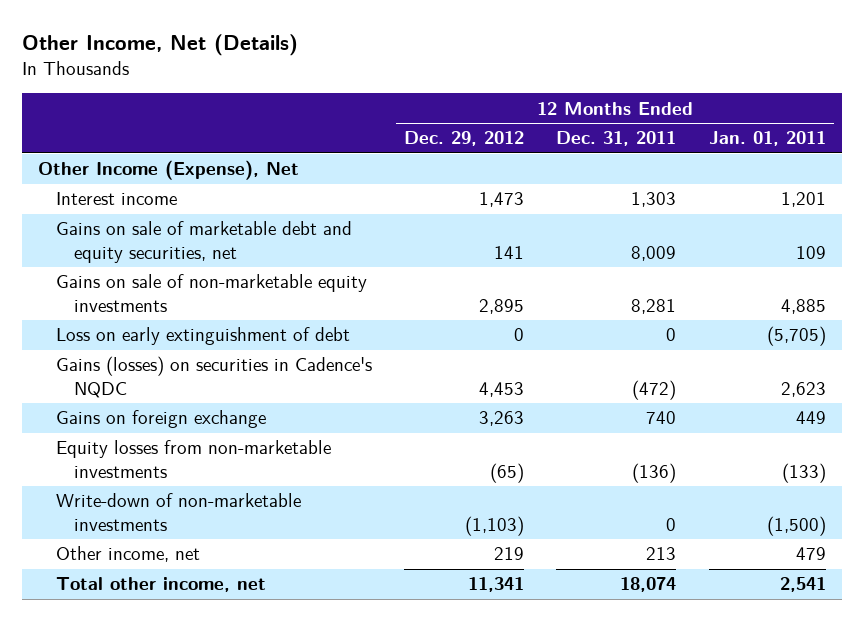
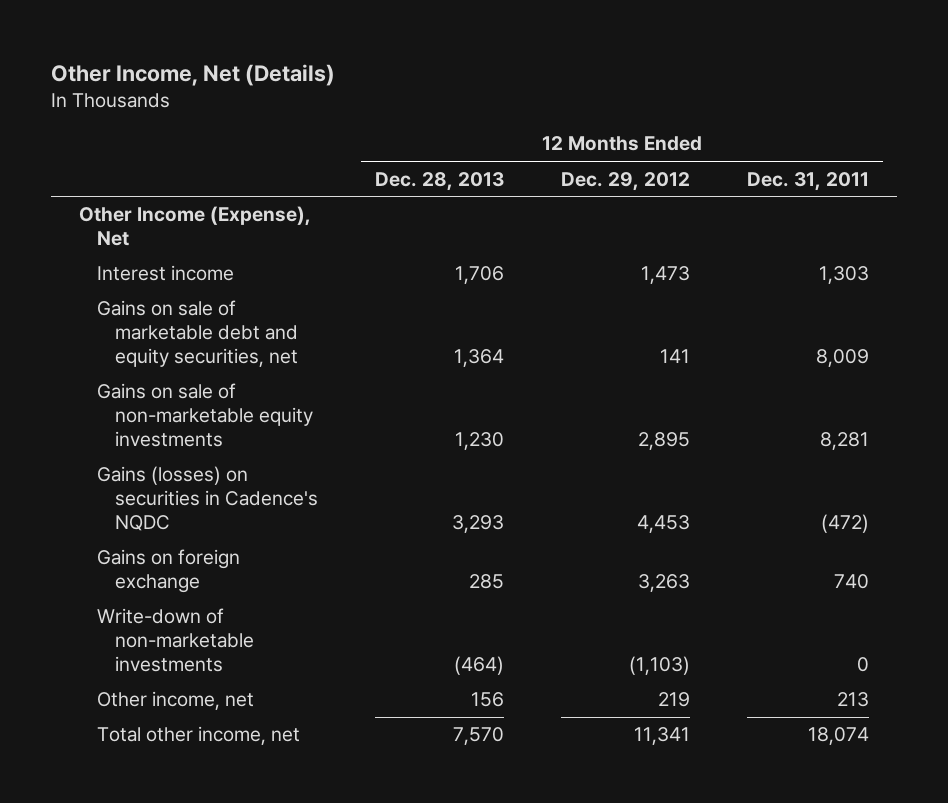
[708,131,826,147] Jan. 01, 2011 -> none
none -> [375,171,505,191] Dec. 28, 2013
[55,327,350,346] Loss on early extinguishment of debt -> none
[55,440,331,478] Equity losses from non-marketable investments -> none

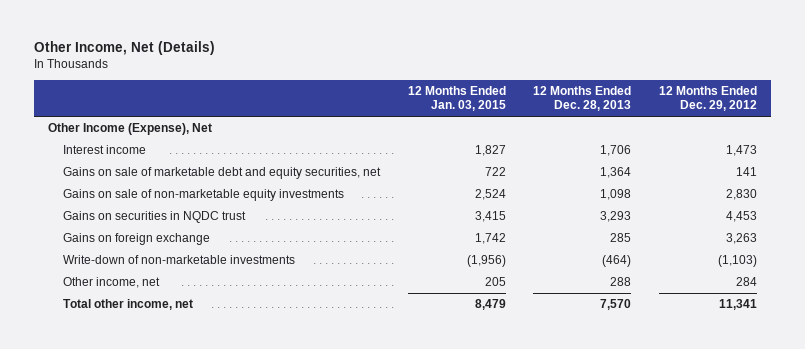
[746,171,869,191] Dec. 31, 2011 -> none
none -> [407,86,506,112] 12 Months Ended Jan. 03, 2015
[455,431,505,450] 1,230 -> [600,189,632,201] 1,098
[637,431,690,450] 2,895 -> [726,189,758,201] 2,830
[97,466,319,531] Gains (losses) on securities in Cadence's NQDC -> [62,211,246,224] Gains on securities in NQDC trust
[471,692,505,708] 156 -> [610,277,632,287] 288
[657,692,690,708] 219 -> [736,277,758,287] 284

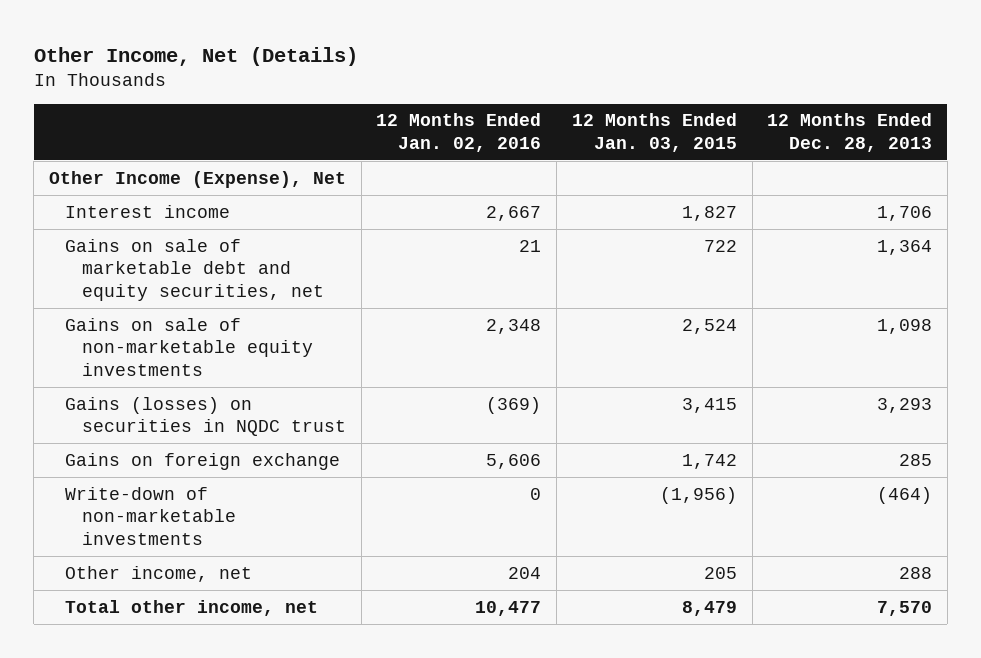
[659,86,758,112] 12 Months Ended Dec. 29, 2012 -> none
none -> [376,113,542,153] 12 Months Ended Jan. 02, 2016
[62,211,246,224] Gains on securities in NQDC trust -> [65,396,346,437] Gains (losses) on securities in NQDC trust

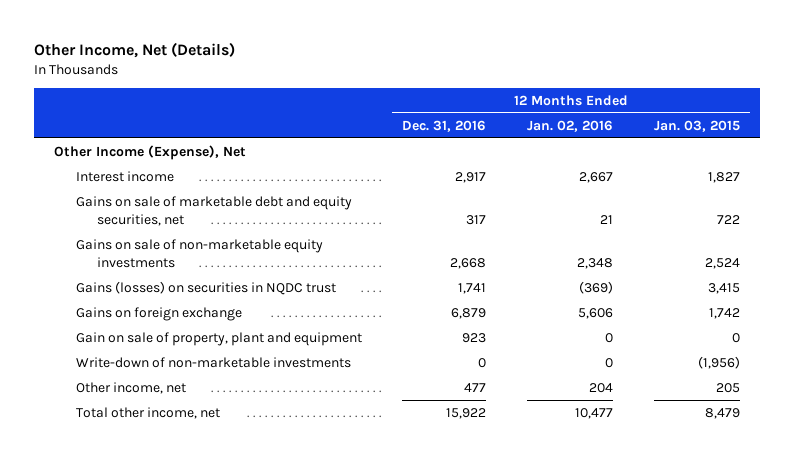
[767,113,933,153] 12 Months Ended Dec. 28, 2013 -> none
none -> [402,119,487,132] Dec. 31, 2016
none -> [75,331,362,346] Gain on sale of property, plant and equipment

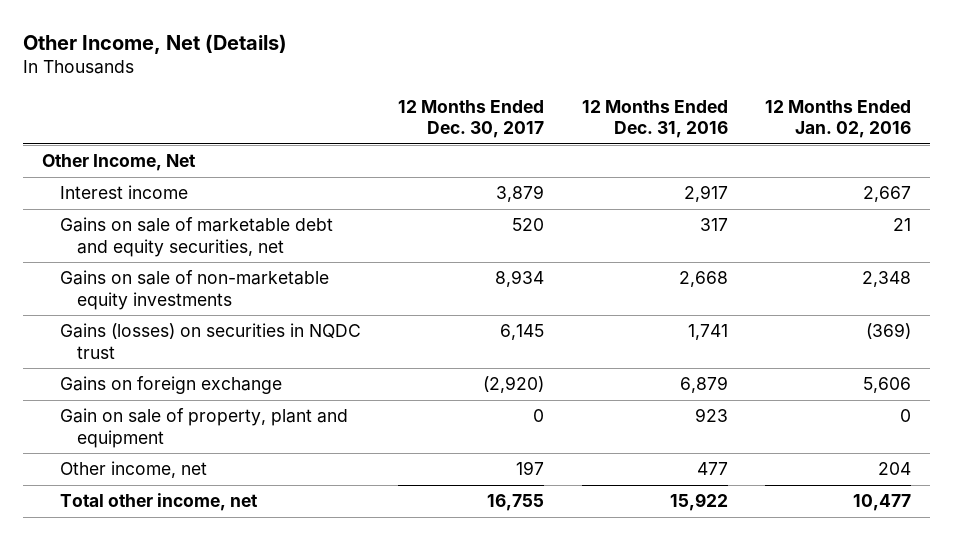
[654,119,741,132] Jan. 03, 2015 -> none
none -> [398,99,545,139] 12 Months Ended Dec. 30, 2017
[54,144,247,160] Other Income (Expense), Net -> [41,154,196,172] Other Income, Net
[75,356,351,368] Write-down of non-marketable investments -> none

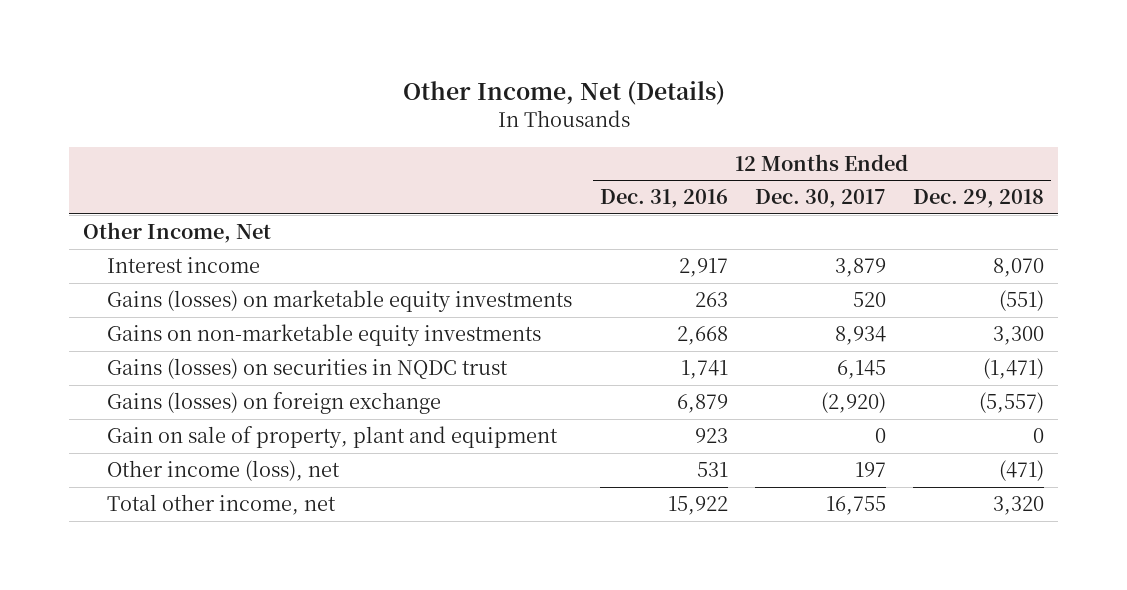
[765,99,912,139] 12 Months Ended Jan. 02, 2016 -> none
none -> [913,189,1045,209] Dec. 29, 2018
[59,217,333,257] Gains on sale of marketable debt and equity securities, net -> [107,290,573,313] Gains (losses) on marketable equity investments
[699,218,728,232] 317 -> [694,292,728,308] 263
[59,270,329,310] Gains on sale of non-marketable equity investments -> [107,324,542,347] Gains on non-marketable equity investments
[59,376,282,395] Gains on foreign exchange -> [107,392,442,415] Gains (losses) on foreign exchange
[59,461,207,479] Other income, net -> [107,460,341,482] Other income (loss), net
[696,462,728,476] 477 -> [696,462,728,478] 531

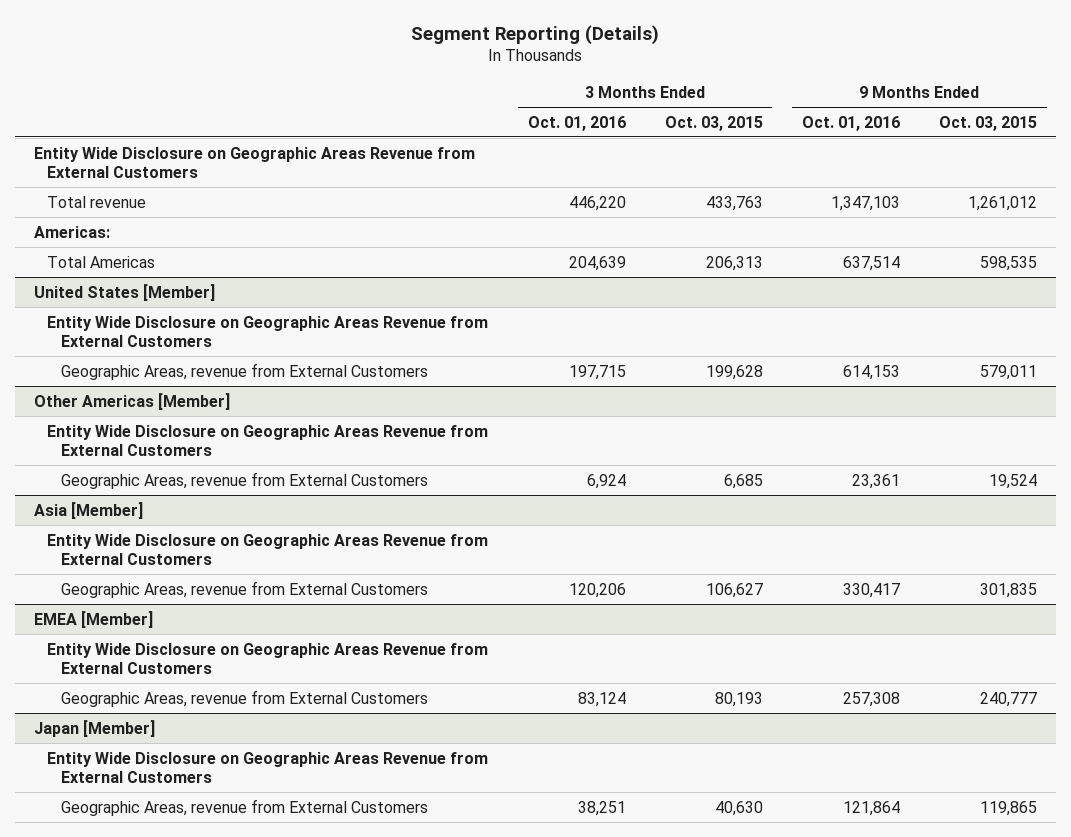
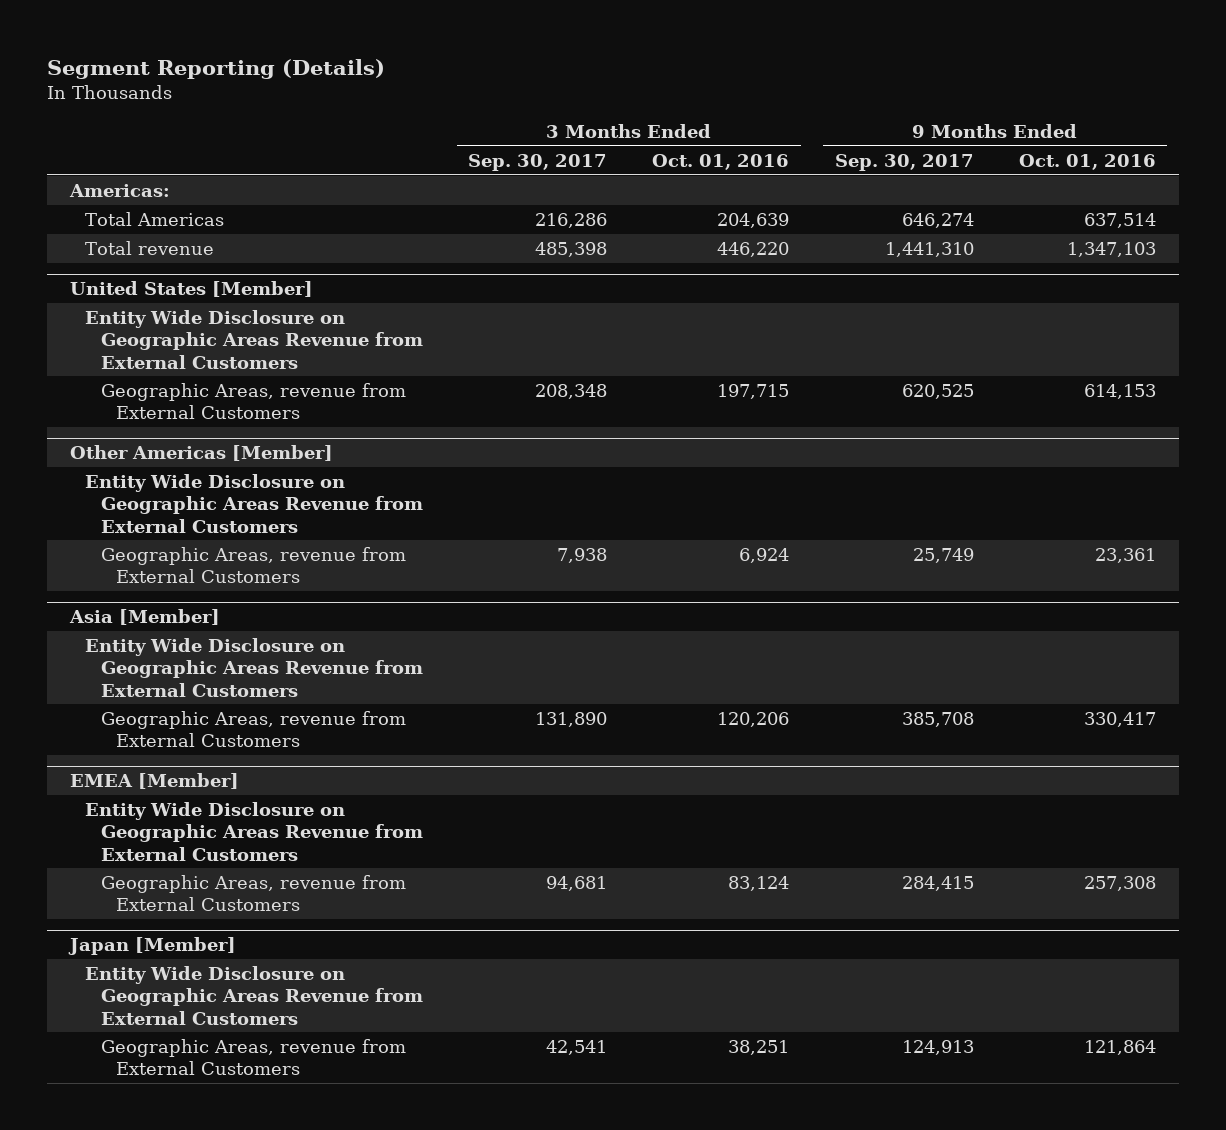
[664,115,763,131] Oct. 03, 2015 -> none
[938,115,1037,131] Oct. 03, 2015 -> none
none -> [467,153,607,171] Sep. 30, 2017
none -> [834,153,974,171] Sep. 30, 2017
[34,146,476,178] Entity Wide Disclosure on Geographic Areas Revenue from External Customers -> none
[47,195,147,208] Total revenue -> [85,240,215,255] Total revenue

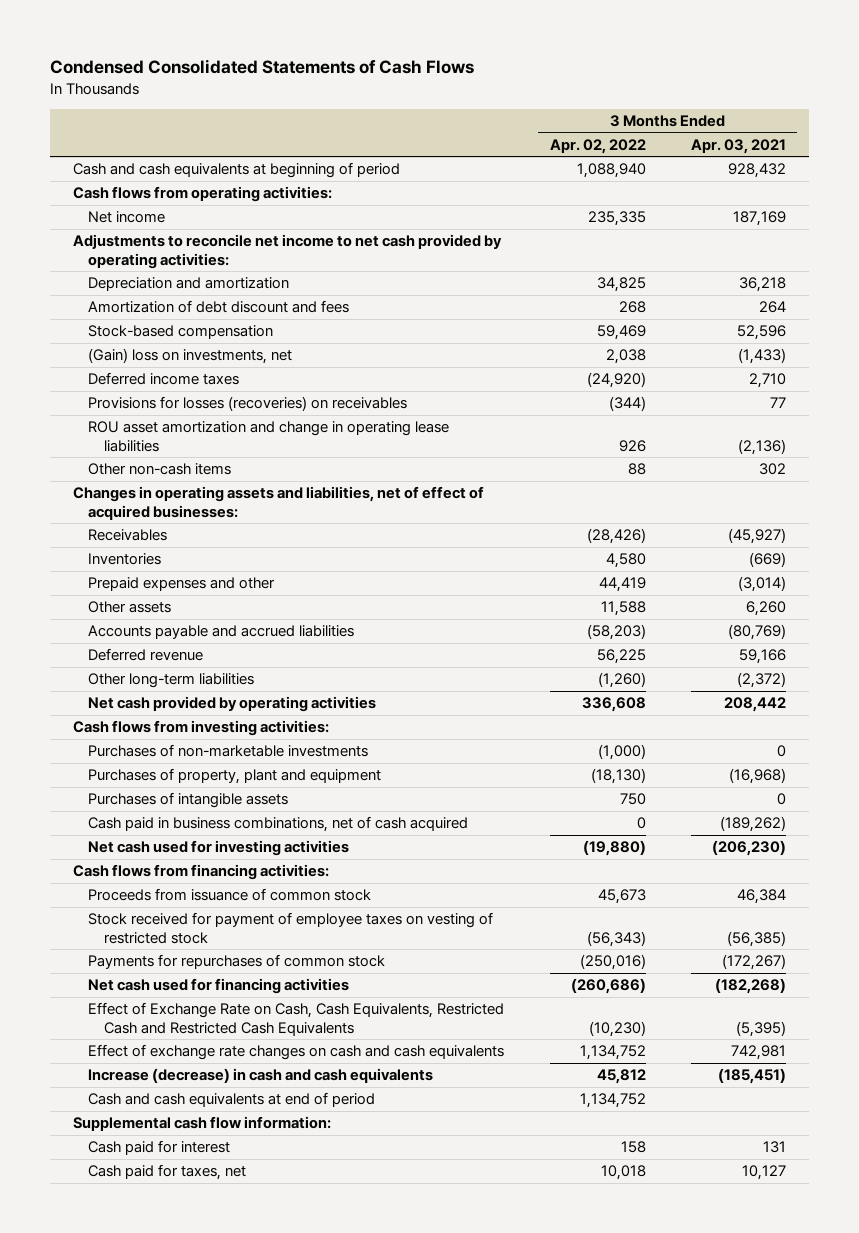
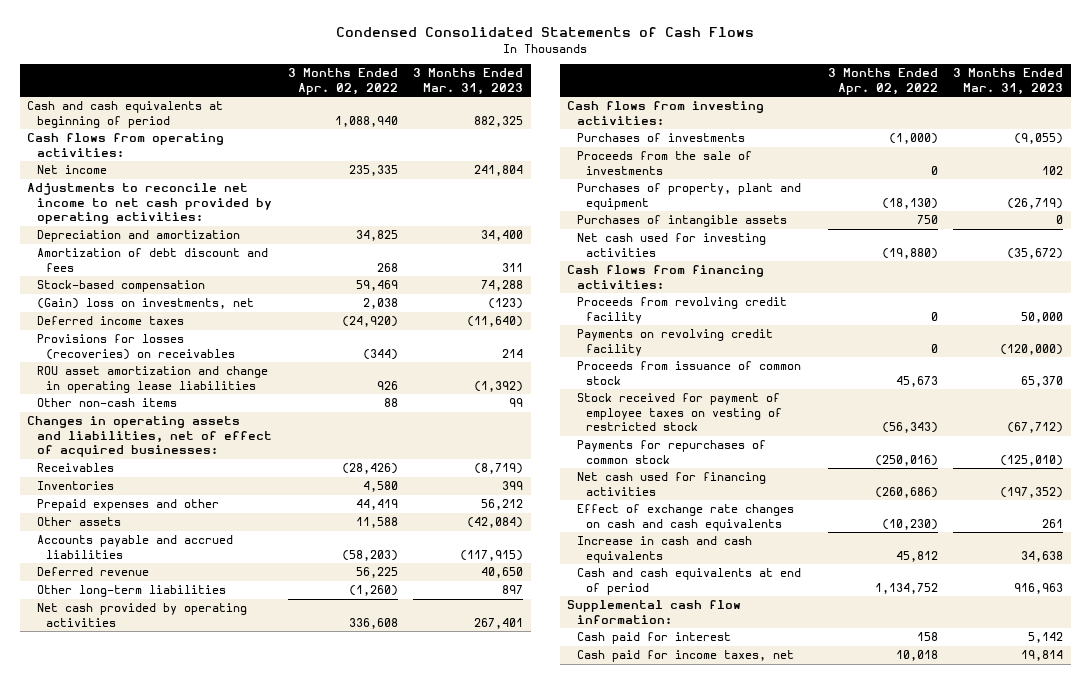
[691,138,787,154] Apr. 03, 2021 -> none
none -> [413,68,524,95] 3 Months Ended Mar. 31, 2023
[88,744,369,758] Purchases of non-marketable investments -> [576,133,745,143] Purchases of investments
none -> [576,151,752,175] Proceeds from the sale of investments
[88,816,469,833] Cash paid in business combinations, net of cash acquired -> none
none -> [576,297,787,324] Proceeds from revolving credit facility
none -> [576,329,773,356] Payments on revolving credit facility
[88,1044,505,1061] Effect of exchange rate changes on cash and cash equivalents -> none
[88,1002,505,1036] Effect of Exchange Rate on Cash, Cash Equivalents, Restricted Cash and Restricted Cash Equivalents -> [576,504,794,531] Effect of exchange rate changes on cash and cash equivalents
[88,1068,434,1084] Increase (decrease) in cash and cash equivalents -> [576,536,752,563] Increase in cash and cash equivalents
[88,1164,247,1181] Cash paid for taxes, net -> [576,650,794,663] Cash paid for income taxes, net

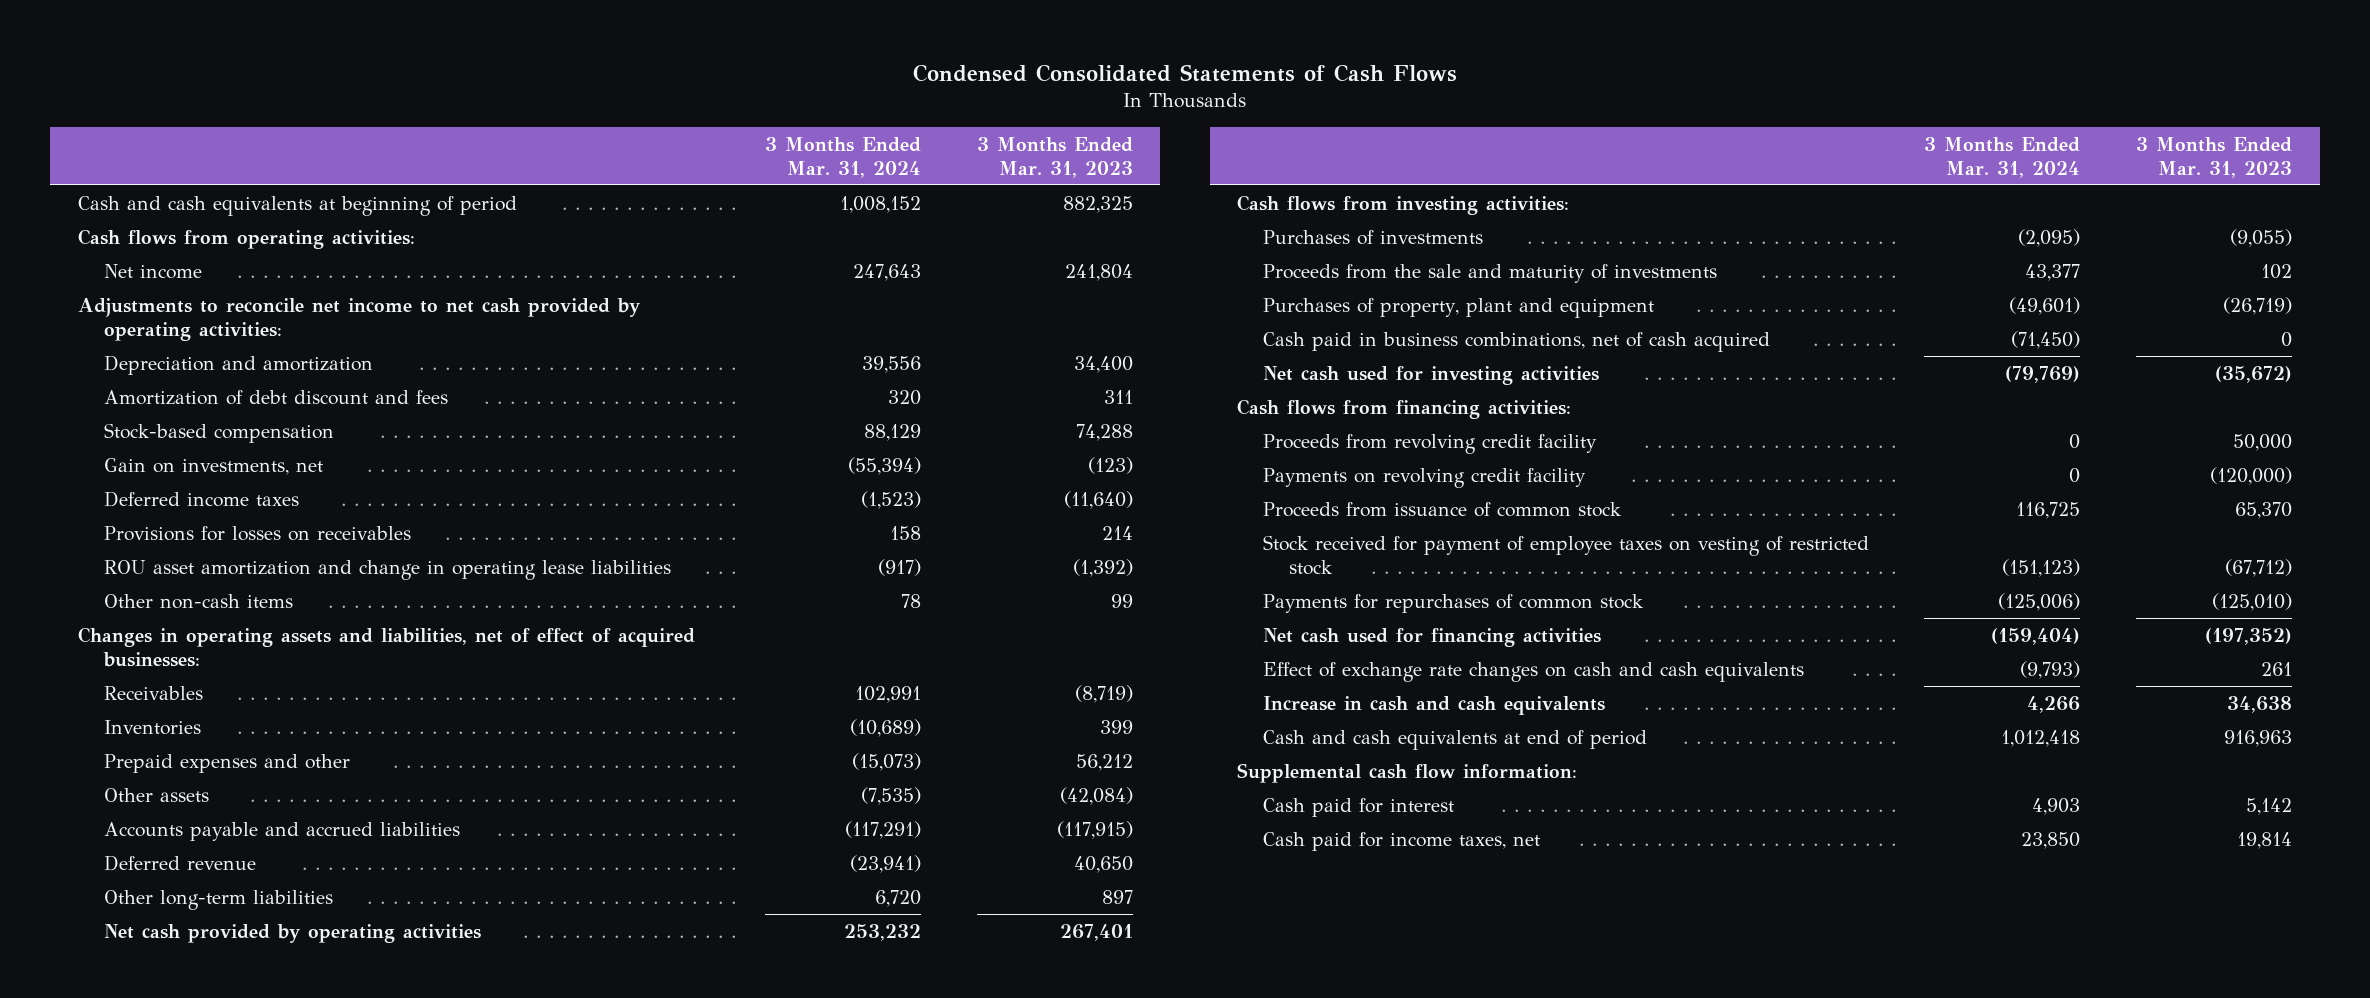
[287,68,398,95] 3 Months Ended Apr. 02, 2022 -> none
none -> [765,136,922,178] 3 Months Ended Mar. 31, 2024
[36,298,254,310] (Gain) loss on investments, net -> [103,457,323,475] Gain on investments, net
[36,334,236,360] Provisions for losses (recoveries) on receivables -> [103,525,411,541] Provisions for losses on receivables
[576,151,752,175] Proceeds from the sale of investments -> [1262,263,1717,283] Proceeds from the sale and maturity of investments
[576,215,787,228] Purchases of intangible assets -> none
none -> [1262,331,1770,352] Cash paid in business combinations, net of cash acquired

